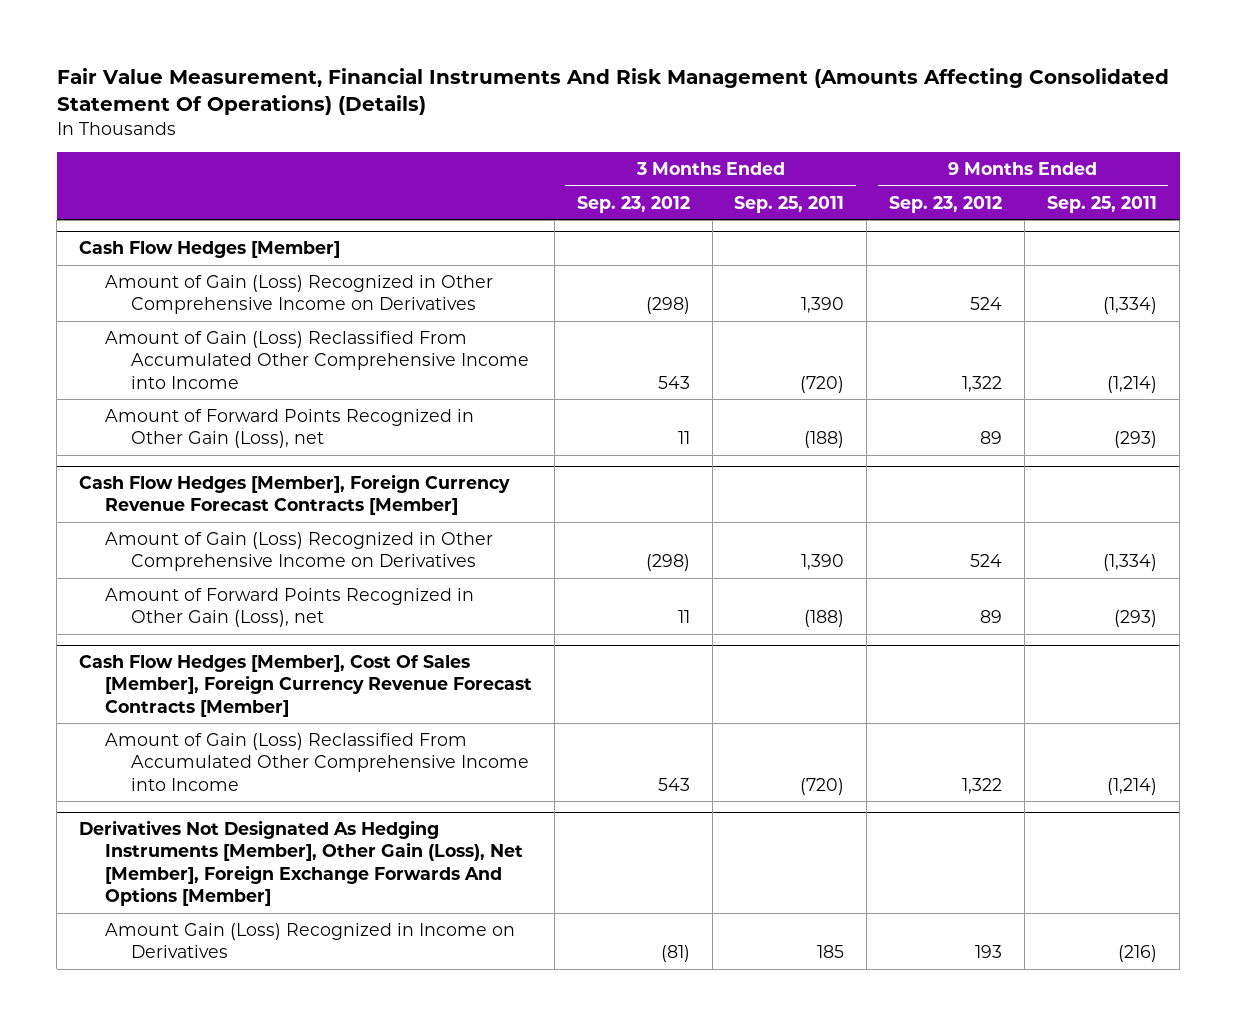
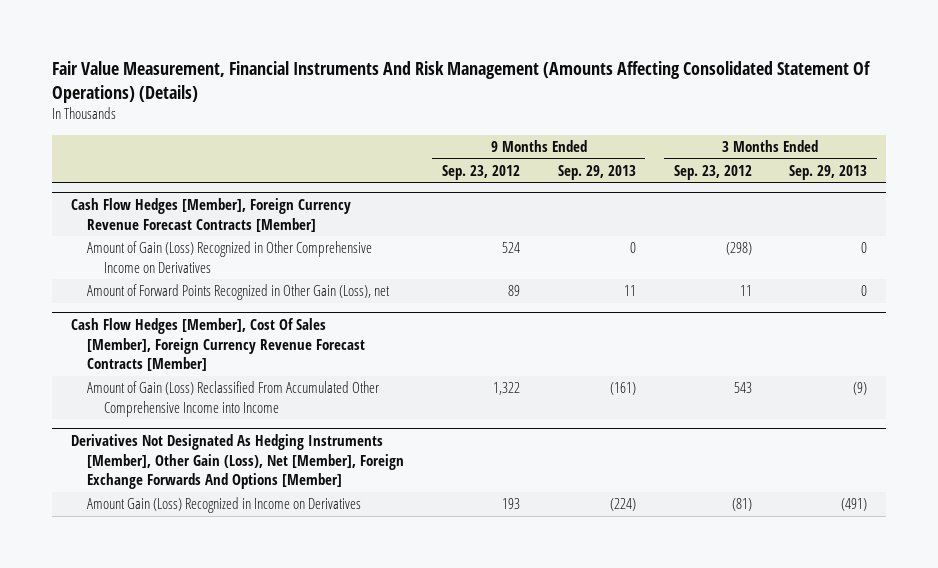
[734,195,845,213] Sep. 25, 2011 -> none
[1047,195,1158,213] Sep. 25, 2011 -> none
none -> [557,164,636,180] Sep. 29, 2013
none -> [789,164,868,180] Sep. 29, 2013
[79,241,341,259] Cash Flow Hedges [Member] -> none
[104,274,493,315] Amount of Gain (Loss) Recognized in Other Comprehensive Income on Derivatives -> none
[104,330,529,389] Amount of Gain (Loss) Reclassified From Accumulated Other Comprehensive Income into Income -> none
[104,408,474,449] Amount of Forward Points Recognized in Other Gain (Loss), net -> none

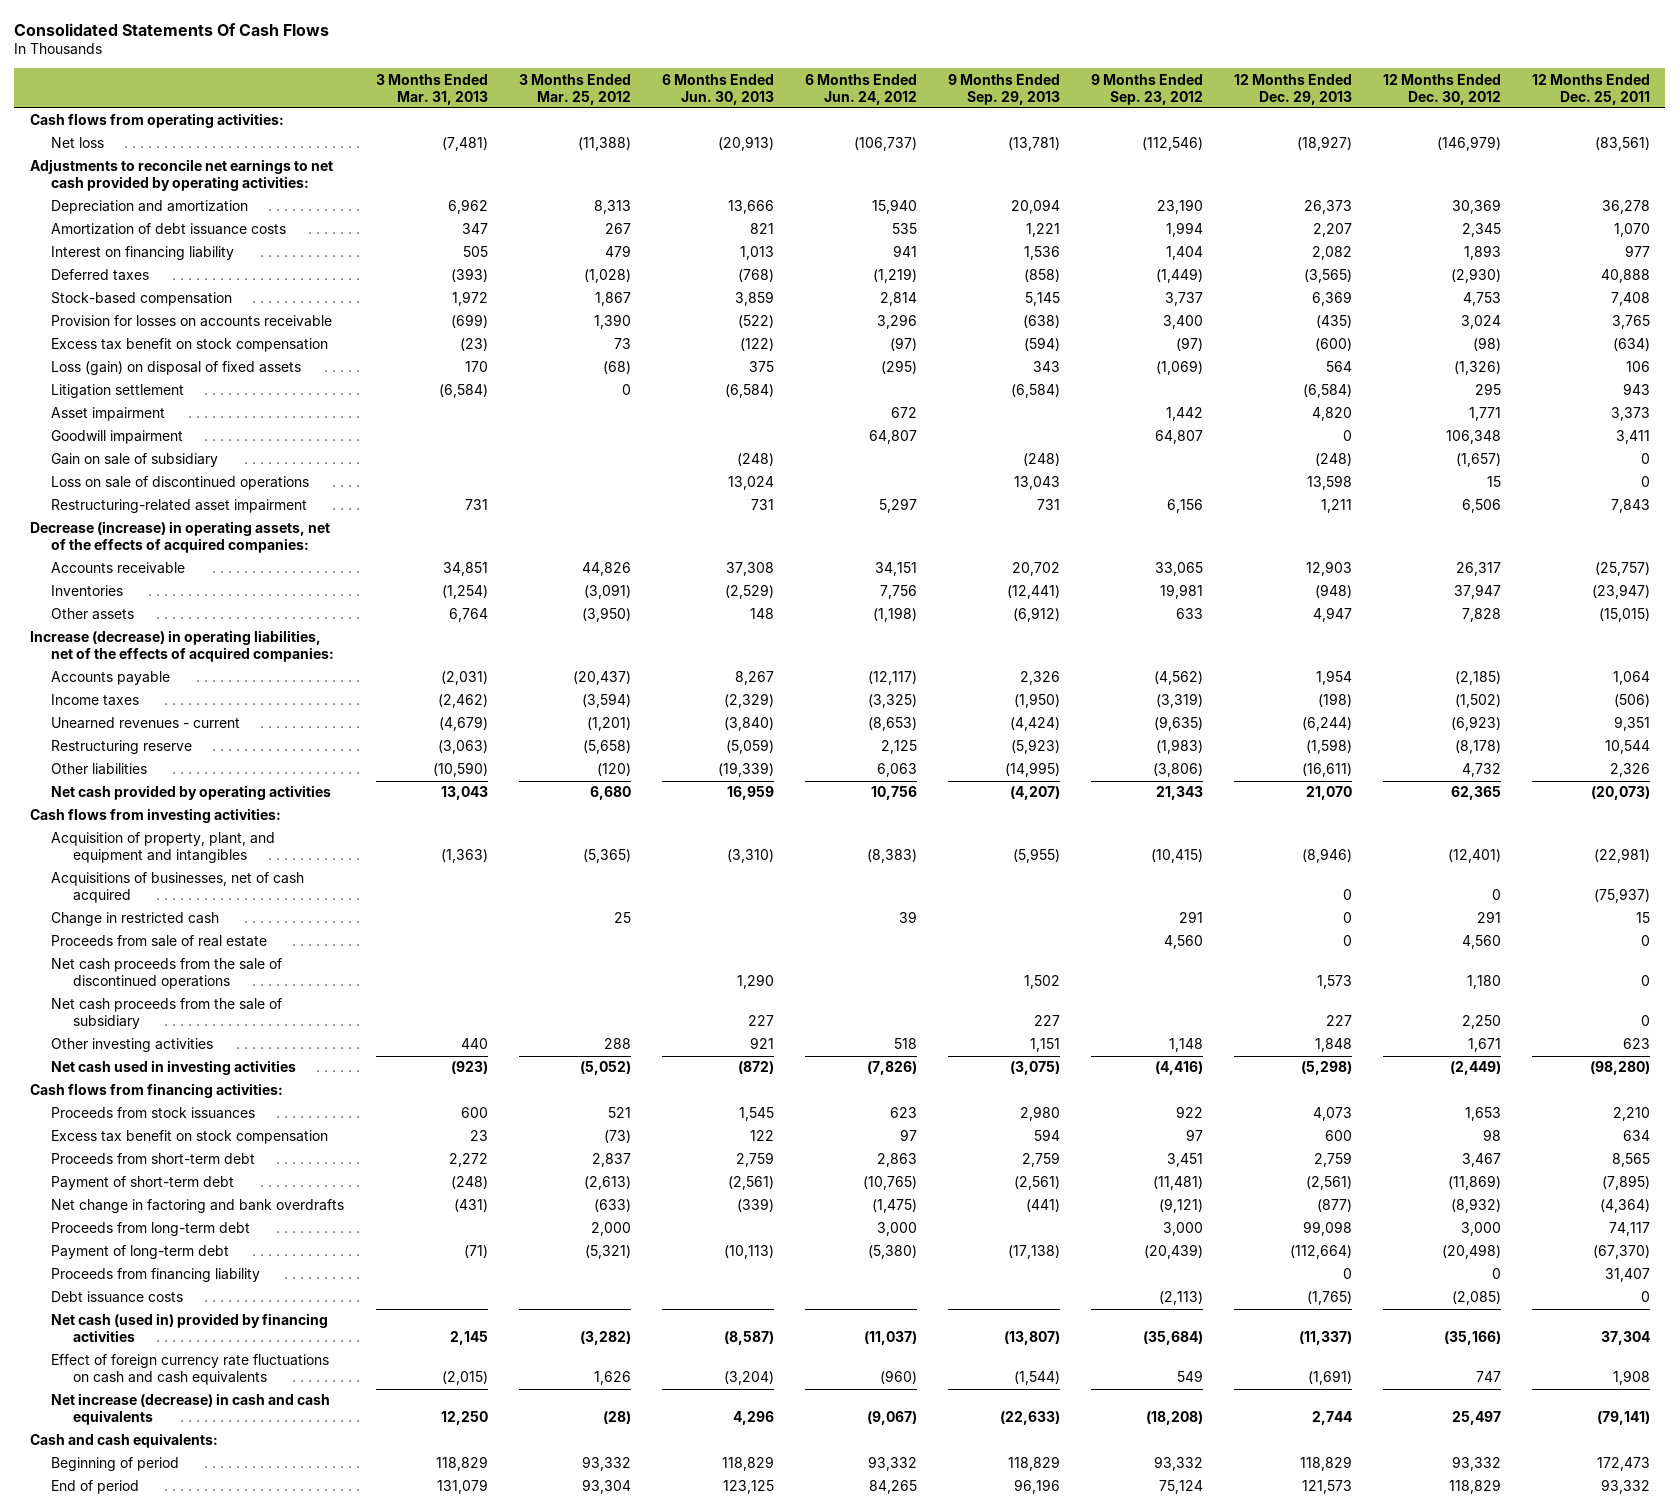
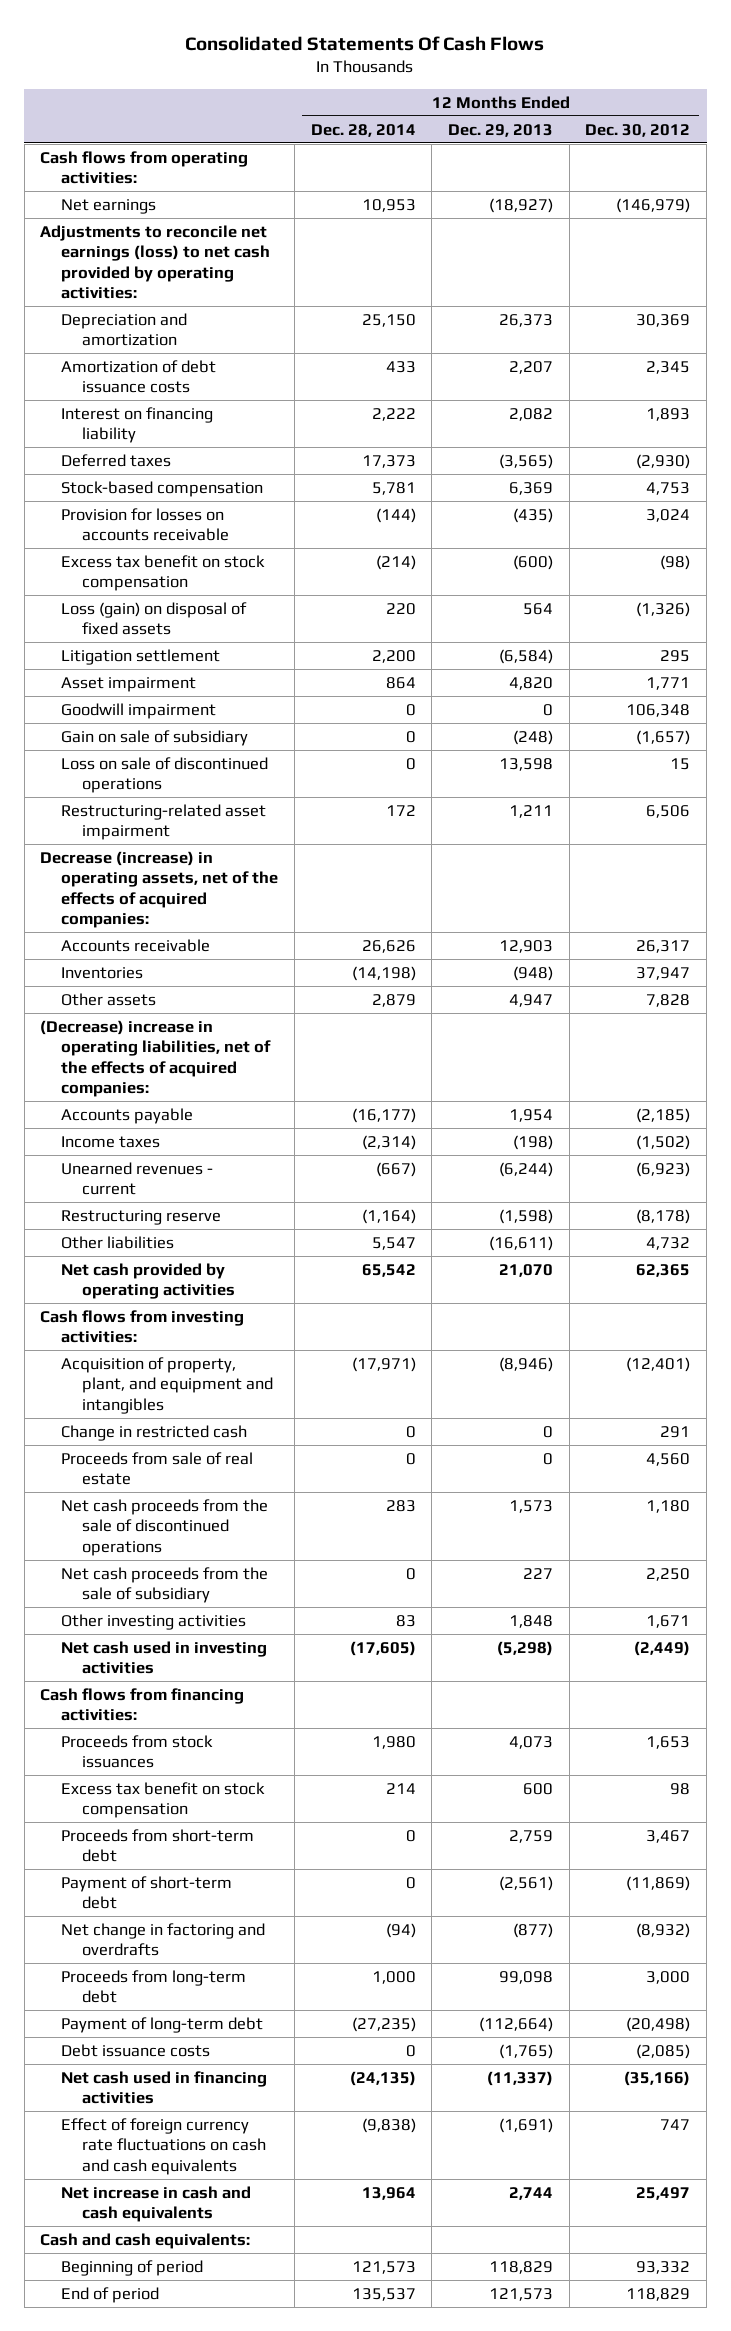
[375,73,488,105] 3 Months Ended Mar. 31, 2013 -> none
[518,73,631,105] 3 Months Ended Mar. 25, 2012 -> none
[661,73,774,105] 6 Months Ended Jun. 30, 2013 -> none
[804,73,917,105] 6 Months Ended Jun. 24, 2012 -> none
[947,73,1060,105] 9 Months Ended Sep. 29, 2013 -> none
[1090,73,1203,105] 9 Months Ended Sep. 23, 2012 -> none
[1531,73,1650,105] 12 Months Ended Dec. 25, 2011 -> none
none -> [310,123,416,137] Dec. 28, 2014
[51,137,105,149] Net loss -> [61,198,157,214] Net earnings
[29,159,333,192] Adjustments to reconcile net earnings to net cash provided by operating activities: -> [40,224,271,299] Adjustments to reconcile net earnings (loss) to net cash provided by operating activities:
[29,630,335,663] Increase (decrease) in operating liabilities, net of the effects of acquired companies: -> [40,1019,272,1097] (Decrease) increase in operating liabilities, net of the effects of acquired companies:
[51,872,305,904] Acquisitions of businesses, net of cash acquired -> none
[51,1199,345,1214] Net change in factoring and bank overdrafts -> [61,1922,266,1957] Net change in factoring and overdrafts
[51,1268,261,1283] Proceeds from financing liability -> none
[51,1313,329,1343] Net cash (used in) provided by financing activities -> [61,2070,268,2105] Net cash used in financing activities
[51,1393,331,1426] Net increase (decrease) in cash and cash equivalents -> [61,2185,252,2223] Net increase in cash and cash equivalents

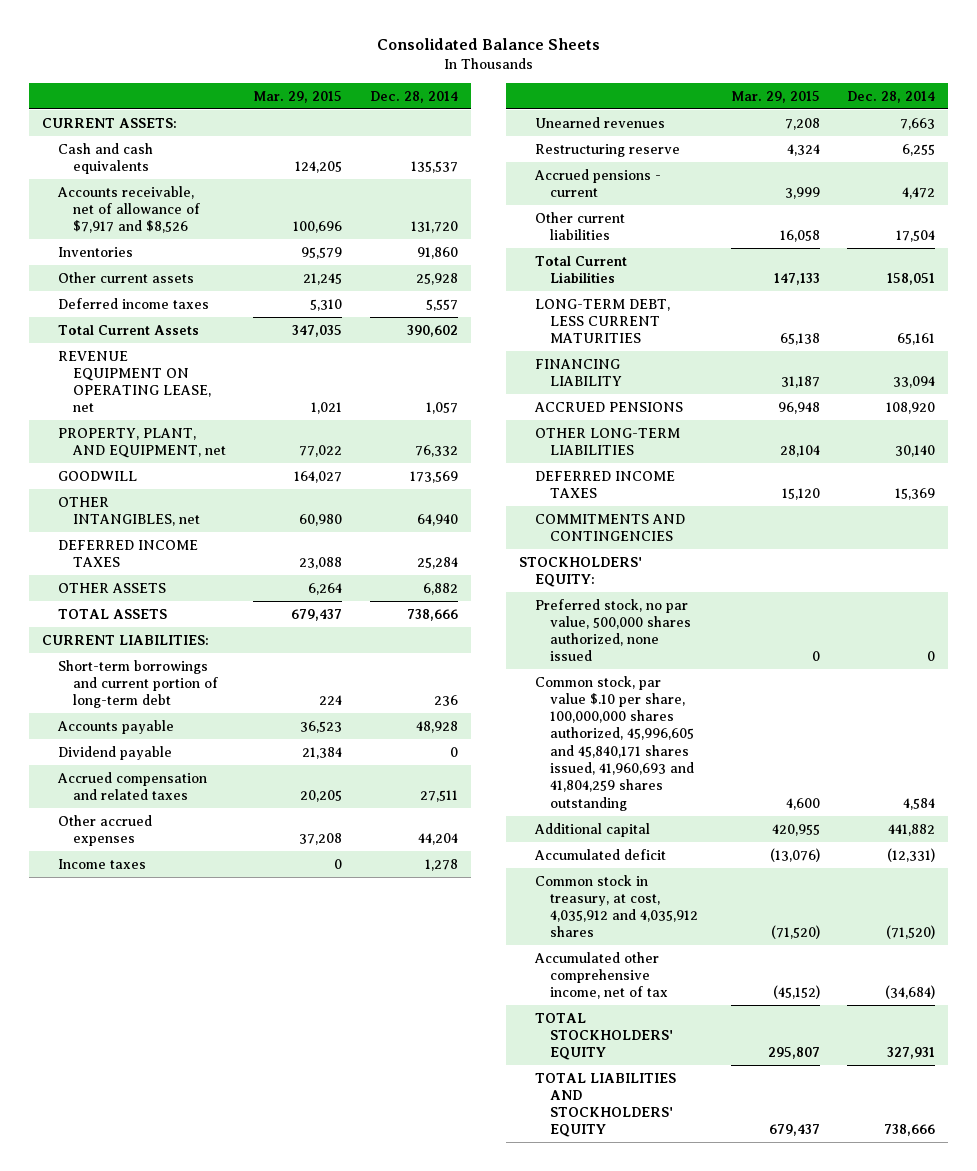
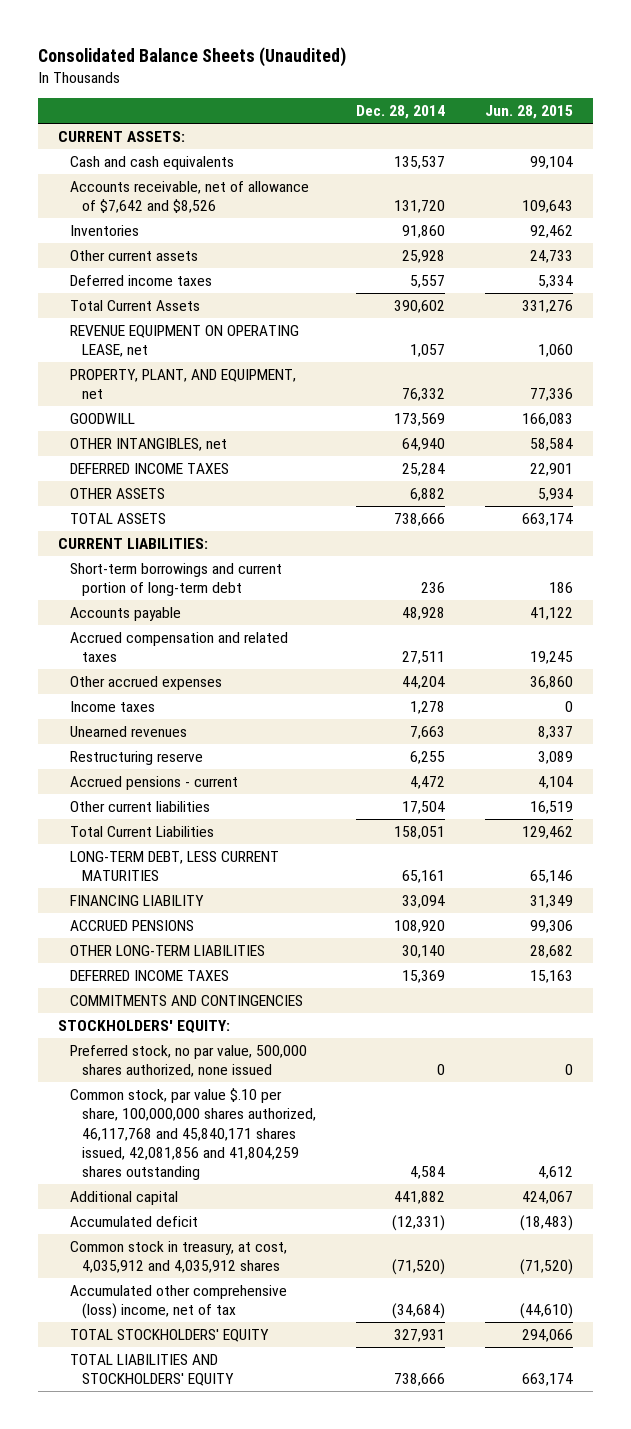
[376,38,600,51] Consolidated Balance Sheets -> [37,46,346,67] Consolidated Balance Sheets (Unaudited)
[253,90,343,103] Mar. 29, 2015 -> none
none -> [484,105,573,120] Jun. 28, 2015
[56,185,201,234] Accounts receivable, net of allowance of $7,917 and $8,526 -> [69,180,309,214] Accounts receivable, net of allowance of $7,642 and $8,526
[57,745,172,760] Dividend payable -> none
[534,675,695,811] Common stock, par value $.10 per share, 100,000,000 shares authorized, 45,996,605 and 45,840,171 shares issued, 41,960,693 and 41,804,259 shares outstanding -> [69,1087,316,1181] Common stock, par value $.10 per share, 100,000,000 shares authorized, 46,117,768 and 45,840,171 shares issued, 42,081,856 and 41,804,259 shares outstanding
[533,951,669,1000] Accumulated other comprehensive income, net of tax -> [69,1284,287,1320] Accumulated other comprehensive (loss) income, net of tax

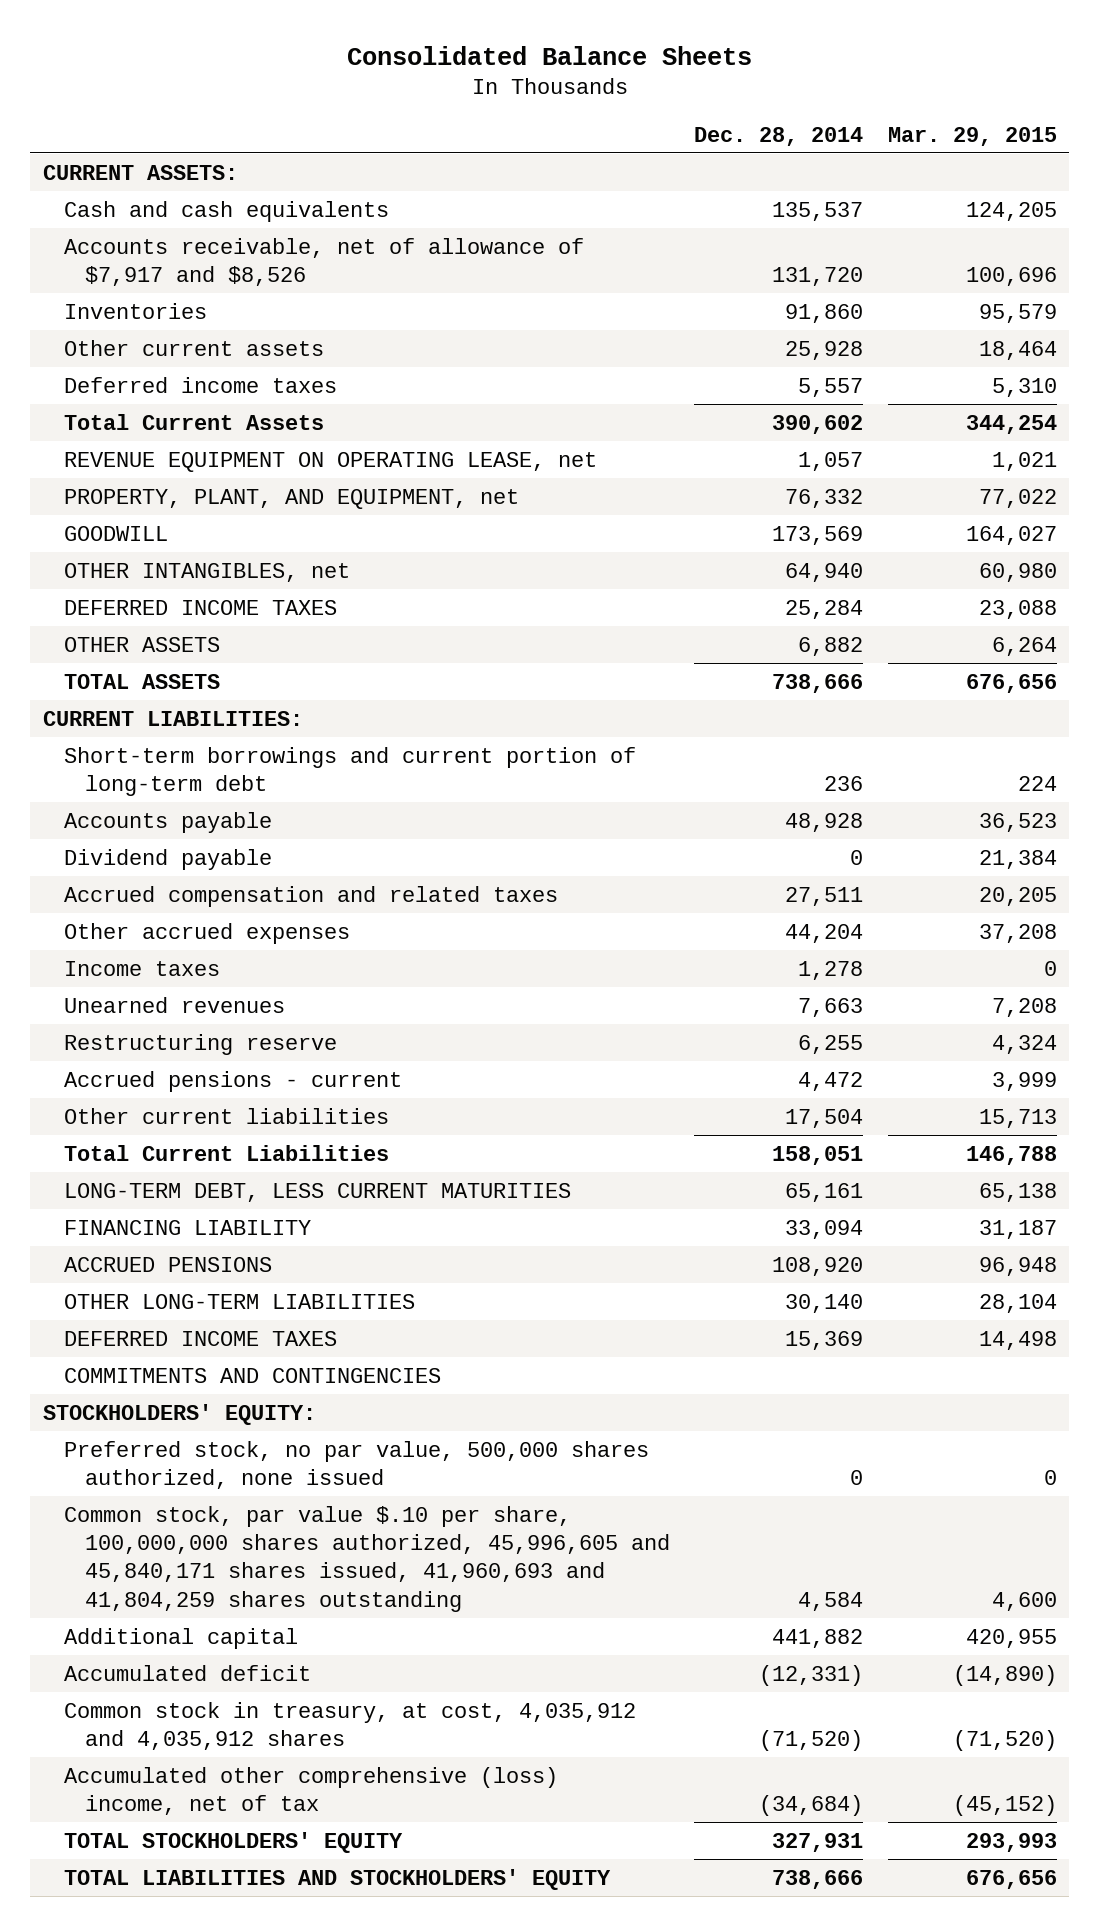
[37,46,346,67] Consolidated Balance Sheets (Unaudited) -> [346,45,752,65] Consolidated Balance Sheets
[484,105,573,120] Jun. 28, 2015 -> none
none -> [887,126,1057,146] Mar. 29, 2015
[69,180,309,214] Accounts receivable, net of allowance of $7,642 and $8,526 -> [63,237,584,287] Accounts receivable, net of allowance of $7,917 and $8,526
none -> [63,848,272,870] Dividend payable
[69,1087,316,1181] Common stock, par value $.10 per share, 100,000,000 shares authorized, 46,117,768 and 45,840,171 shares issued, 42,081,856 and 41,804,259 shares outstanding -> [63,1505,670,1612] Common stock, par value $.10 per share, 100,000,000 shares authorized, 45,996,605 and 45,840,171 shares issued, 41,960,693 and 41,804,259 shares outstanding

